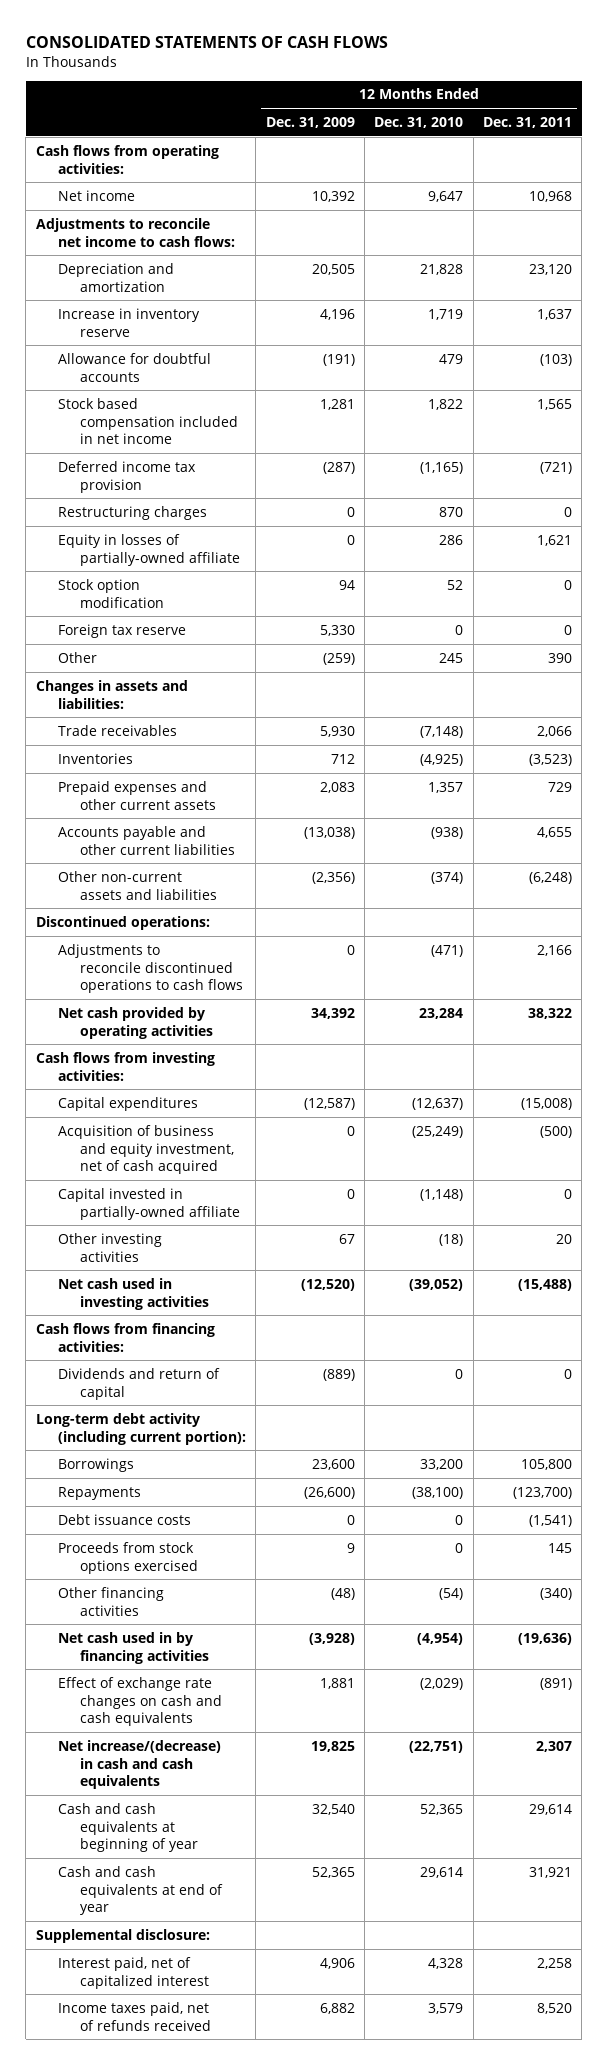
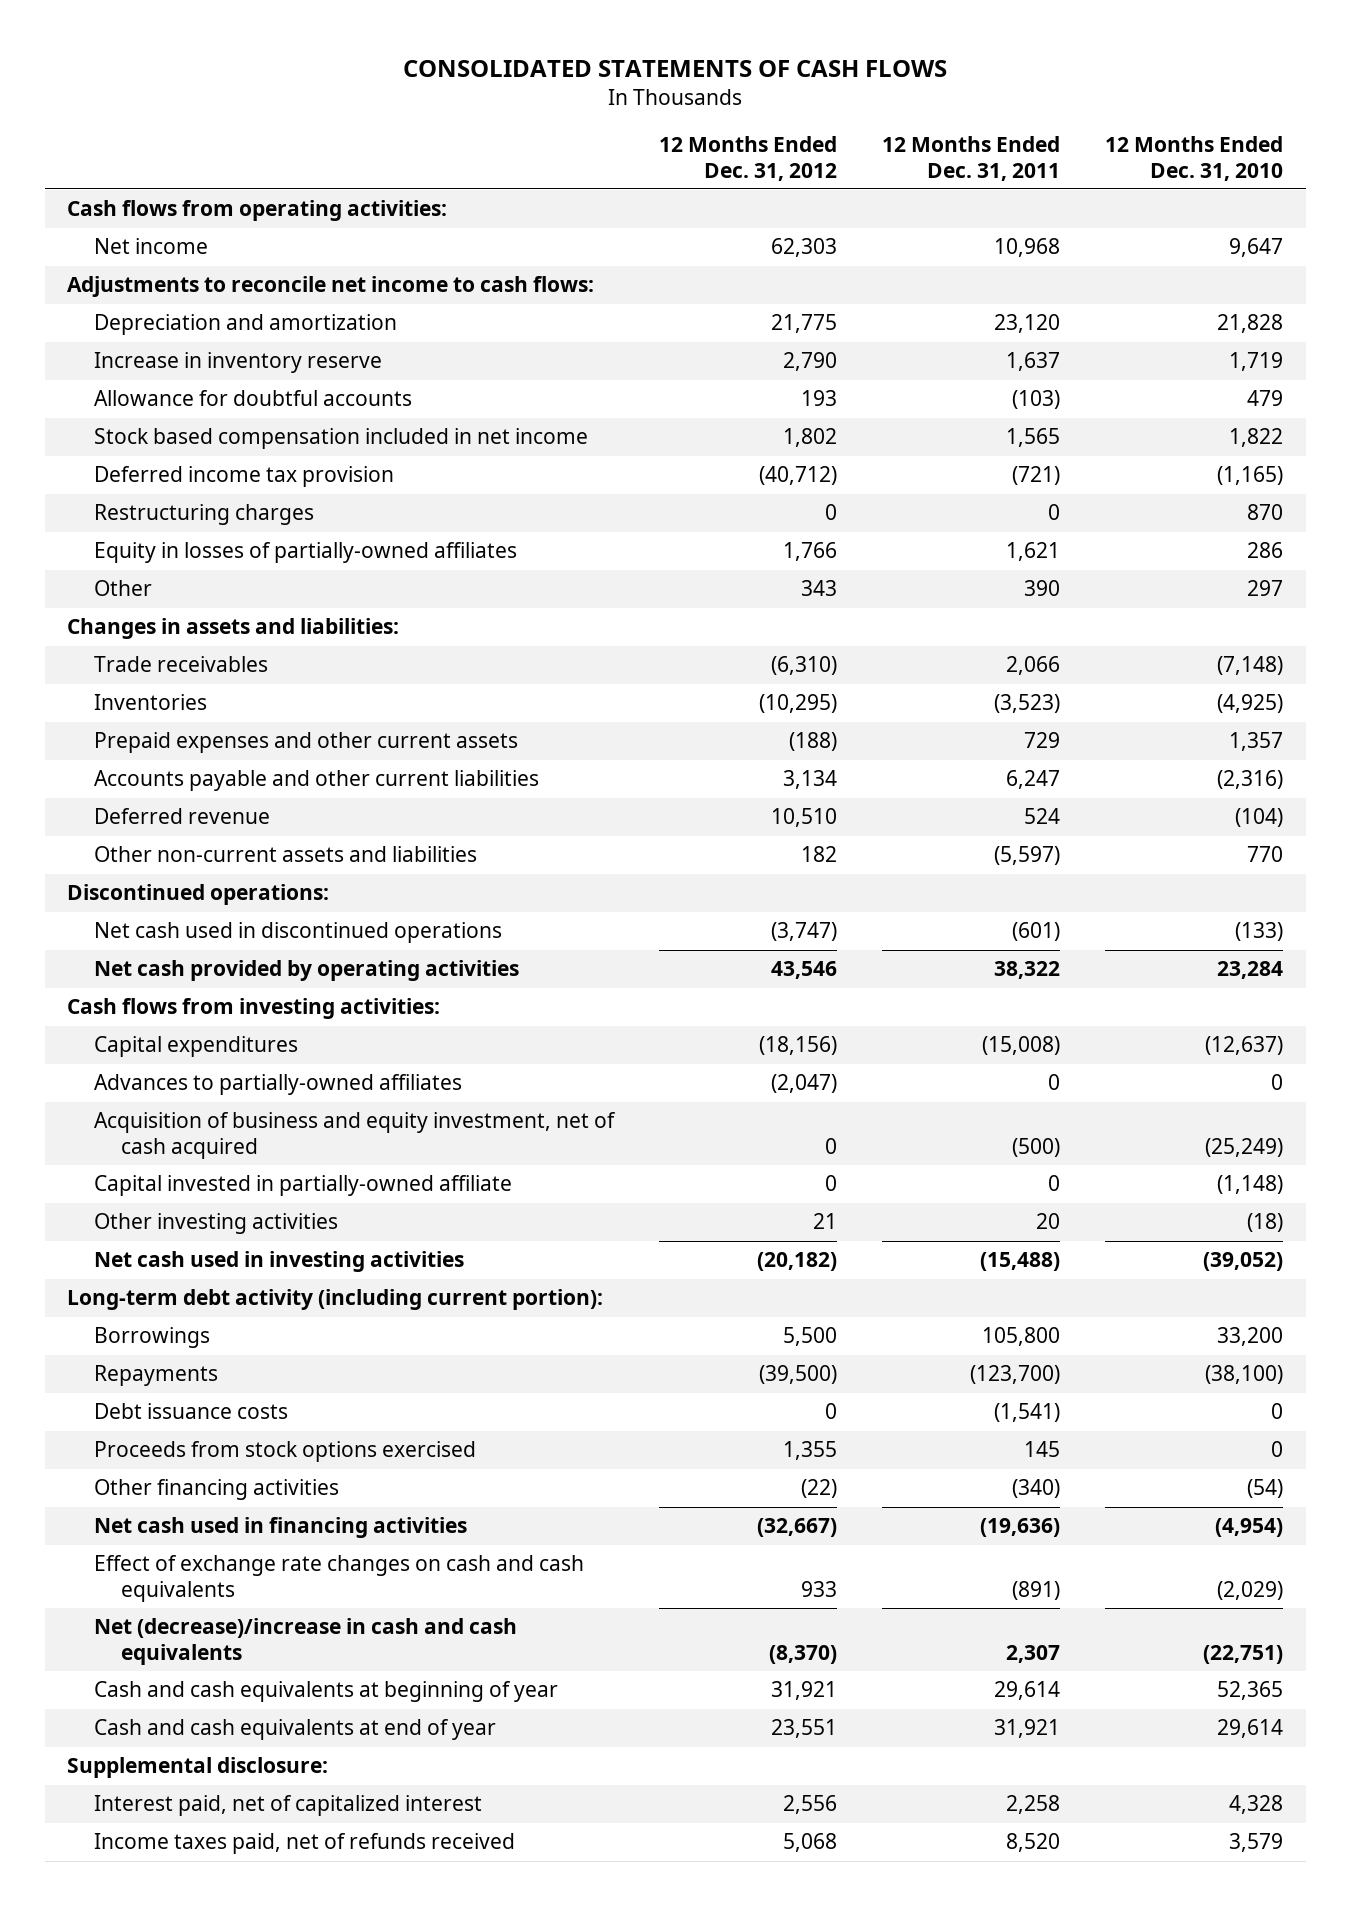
[265,116,355,128] Dec. 31, 2009 -> none
none -> [659,135,838,181] 12 Months Ended Dec. 31, 2012
[58,578,165,608] Stock option modification -> none
[58,623,187,638] Foreign tax reserve -> none
[58,533,241,566] Equity in losses of partially-owned affiliate -> [94,542,518,564] Equity in losses of partially-owned affiliates
[439,652,464,663] 245 -> [1247,580,1284,597] 297
[431,826,464,839] (938) -> [1217,770,1284,790] (2,316)
[537,826,573,838] 4,655 -> [1006,770,1061,790] 6,247
none -> [94,808,271,825] Deferred revenue
[431,871,464,884] (374) -> [1247,846,1284,863] 770
[529,871,573,884] (6,248) -> [994,846,1061,866] (5,597)
[58,943,244,994] Adjustments to reconcile discontinued operations to cash flows -> [94,922,503,944] Net cash used in discontinued operations
[431,944,464,957] (471) -> [1235,922,1284,942] (133)
[537,944,573,956] 2,166 -> [1012,922,1061,942] (601)
none -> [94,1074,463,1096] Advances to partially-owned affiliates
[35,1322,215,1352] Cash flows from financing activities: -> none
[58,1367,221,1400] Dividends and return of capital -> none
[58,1631,210,1664] Net cash used in by financing activities -> [94,1517,468,1539] Net cash used in financing activities
[58,1739,222,1790] Net increase/(decrease) in cash and cash equivalents -> [94,1618,518,1665] Net (decrease)/increase in cash and cash equivalents

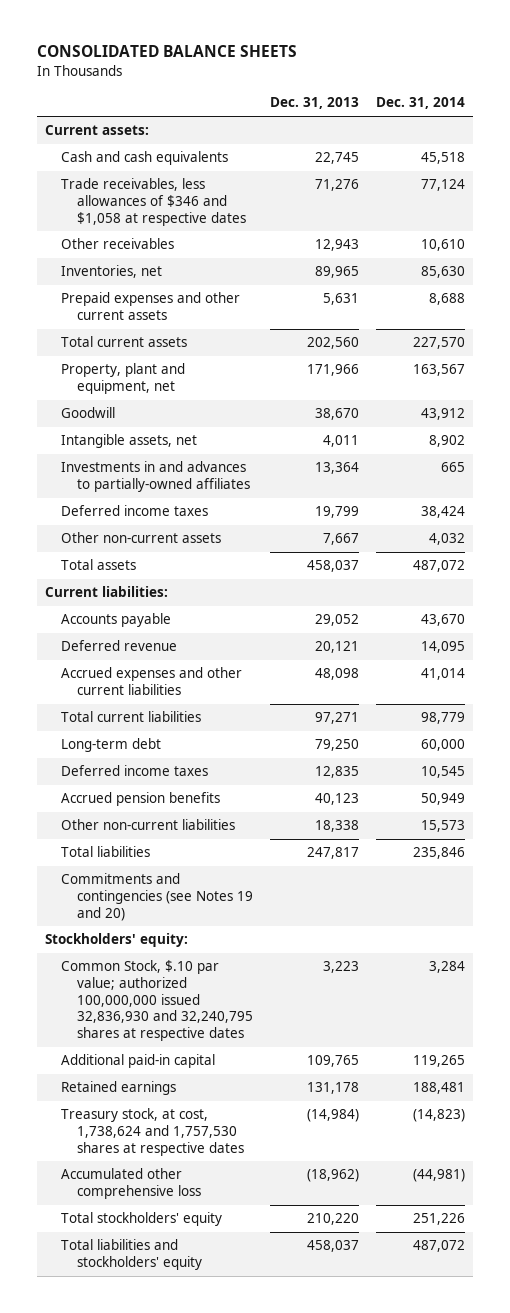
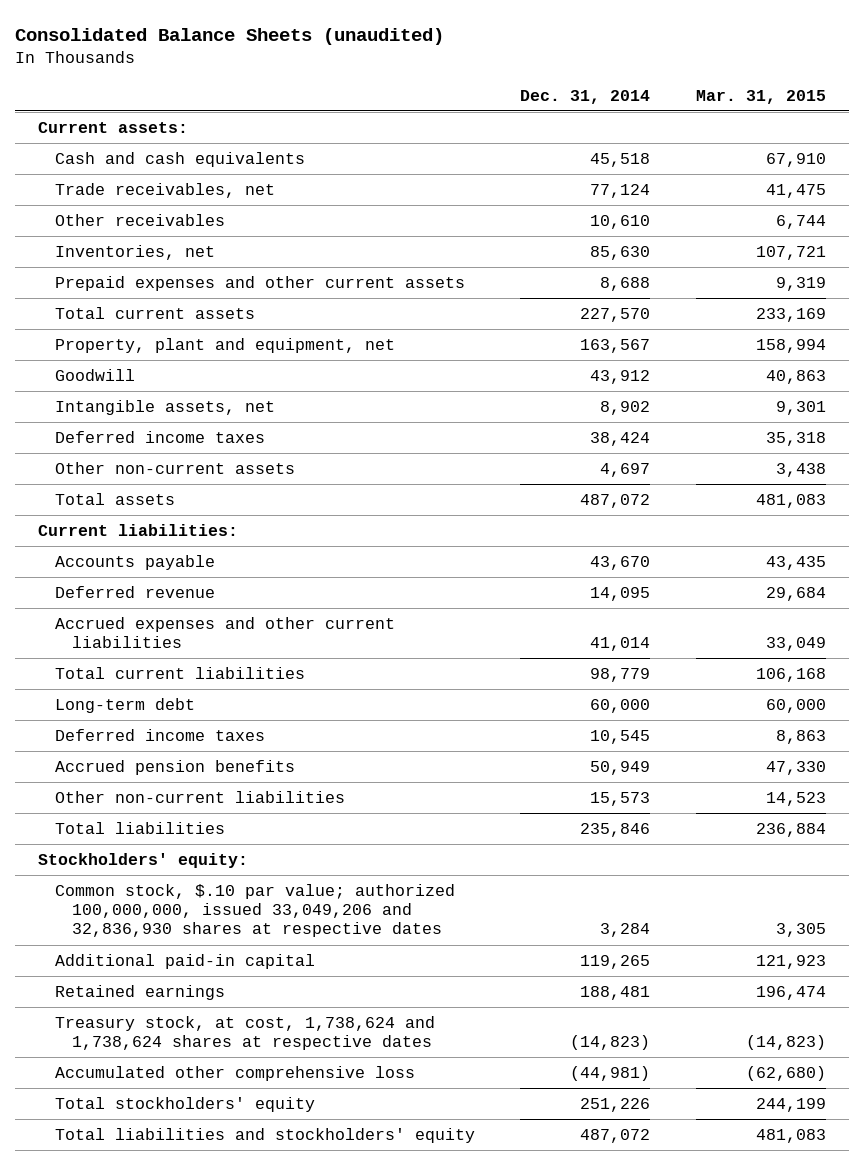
[36,45,297,58] CONSOLIDATED BALANCE SHEETS -> [14,27,444,45] Consolidated Balance Sheets (unaudited)
[269,97,359,110] Dec. 31, 2013 -> none
none -> [696,89,827,104] Mar. 31, 2015
[61,178,247,226] Trade receivables, less allowances of $346 and $1,058 at respective dates -> [54,183,275,199] Trade receivables, net
[61,461,251,492] Investments in and advances to partially-owned affiliates -> none
[428,533,465,546] 4,032 -> [600,463,651,478] 4,697
[61,873,254,921] Commitments and contingencies (see Notes 19 and 20) -> none
[61,960,254,1041] Common Stock, $.10 par value; authorized 100,000,000 issued 32,836,930 and 32,240,795 shares at respective dates -> [54,884,455,938] Common stock, $.10 par value; authorized 100,000,000, issued 33,049,206 and 32,836,930 shares at respective dates
[61,1108,245,1156] Treasury stock, at cost, 1,738,624 and 1,757,530 shares at respective dates -> [54,1016,435,1051] Treasury stock, at cost, 1,738,624 and 1,738,624 shares at respective dates

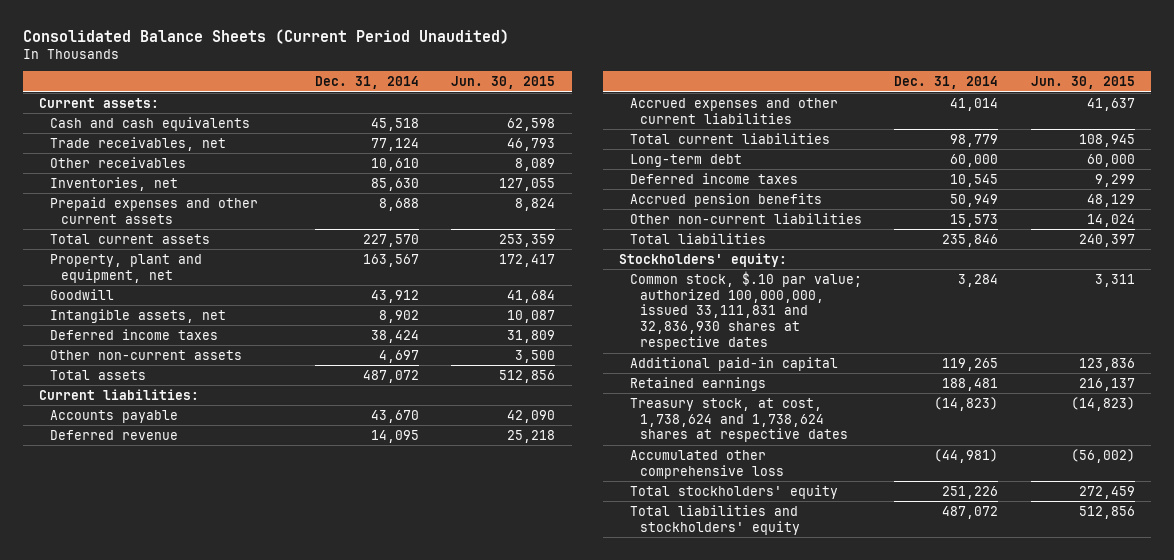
[14,27,444,45] Consolidated Balance Sheets (unaudited) -> [22,29,509,45] Consolidated Balance Sheets (Current Period Unaudited)
[696,89,827,104] Mar. 31, 2015 -> none
none -> [451,76,556,90] Jun. 30, 2015
[54,884,455,938] Common stock, $.10 par value; authorized 100,000,000, issued 33,049,206 and 32,836,930 shares at respective dates -> [629,270,862,350] Common stock, $.10 par value; authorized 100,000,000, issued 33,111,831 and 32,836,930 shares at respective dates

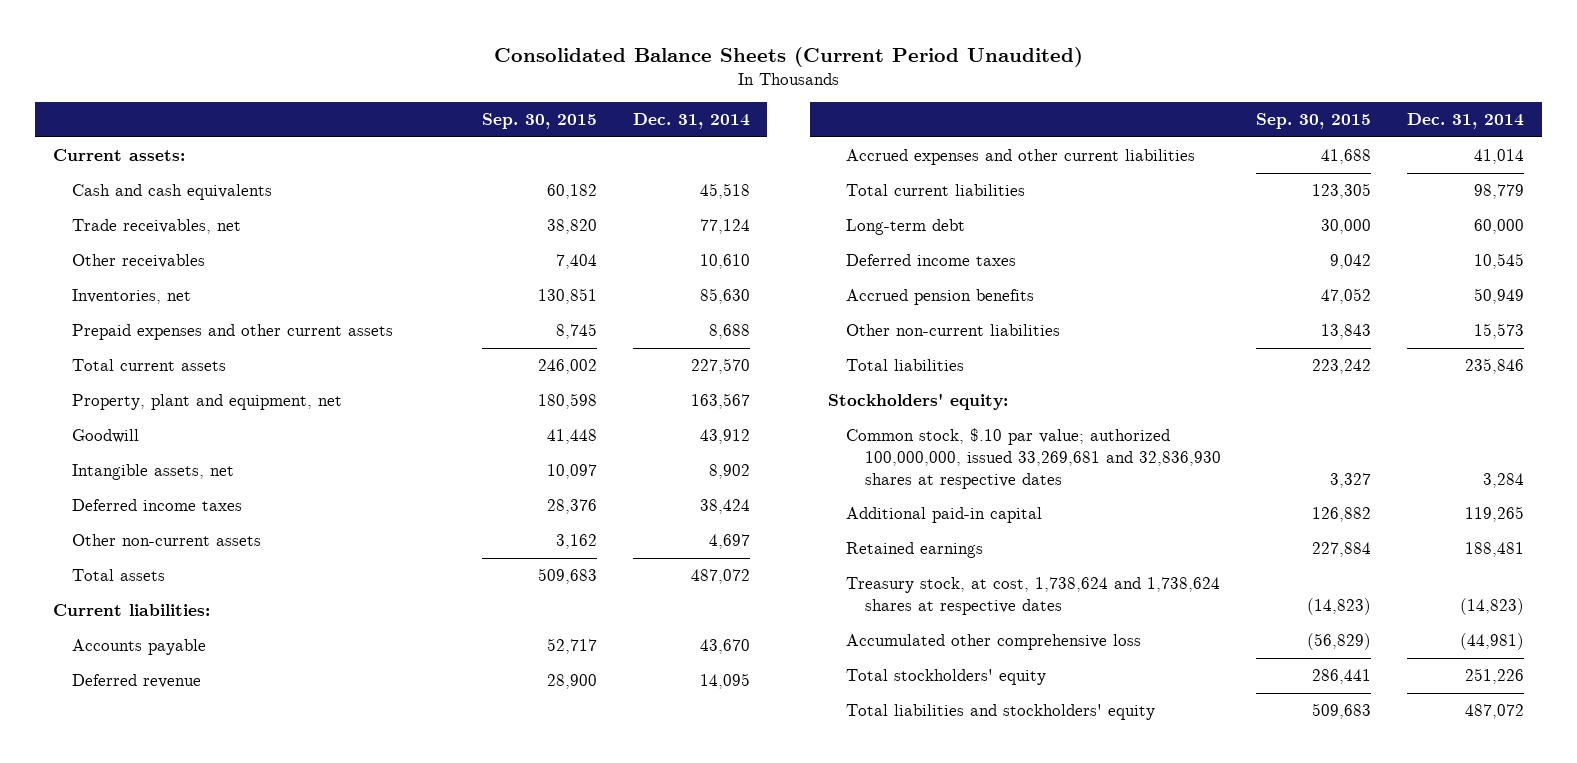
[451,76,556,90] Jun. 30, 2015 -> none
none -> [482,113,598,130] Sep. 30, 2015
[629,270,862,350] Common stock, $.10 par value; authorized 100,000,000, issued 33,111,831 and 32,836,930 shares at respective dates -> [846,428,1221,489] Common stock, $.10 par value; authorized 100,000,000, issued 33,269,681 and 32,836,930 shares at respective dates

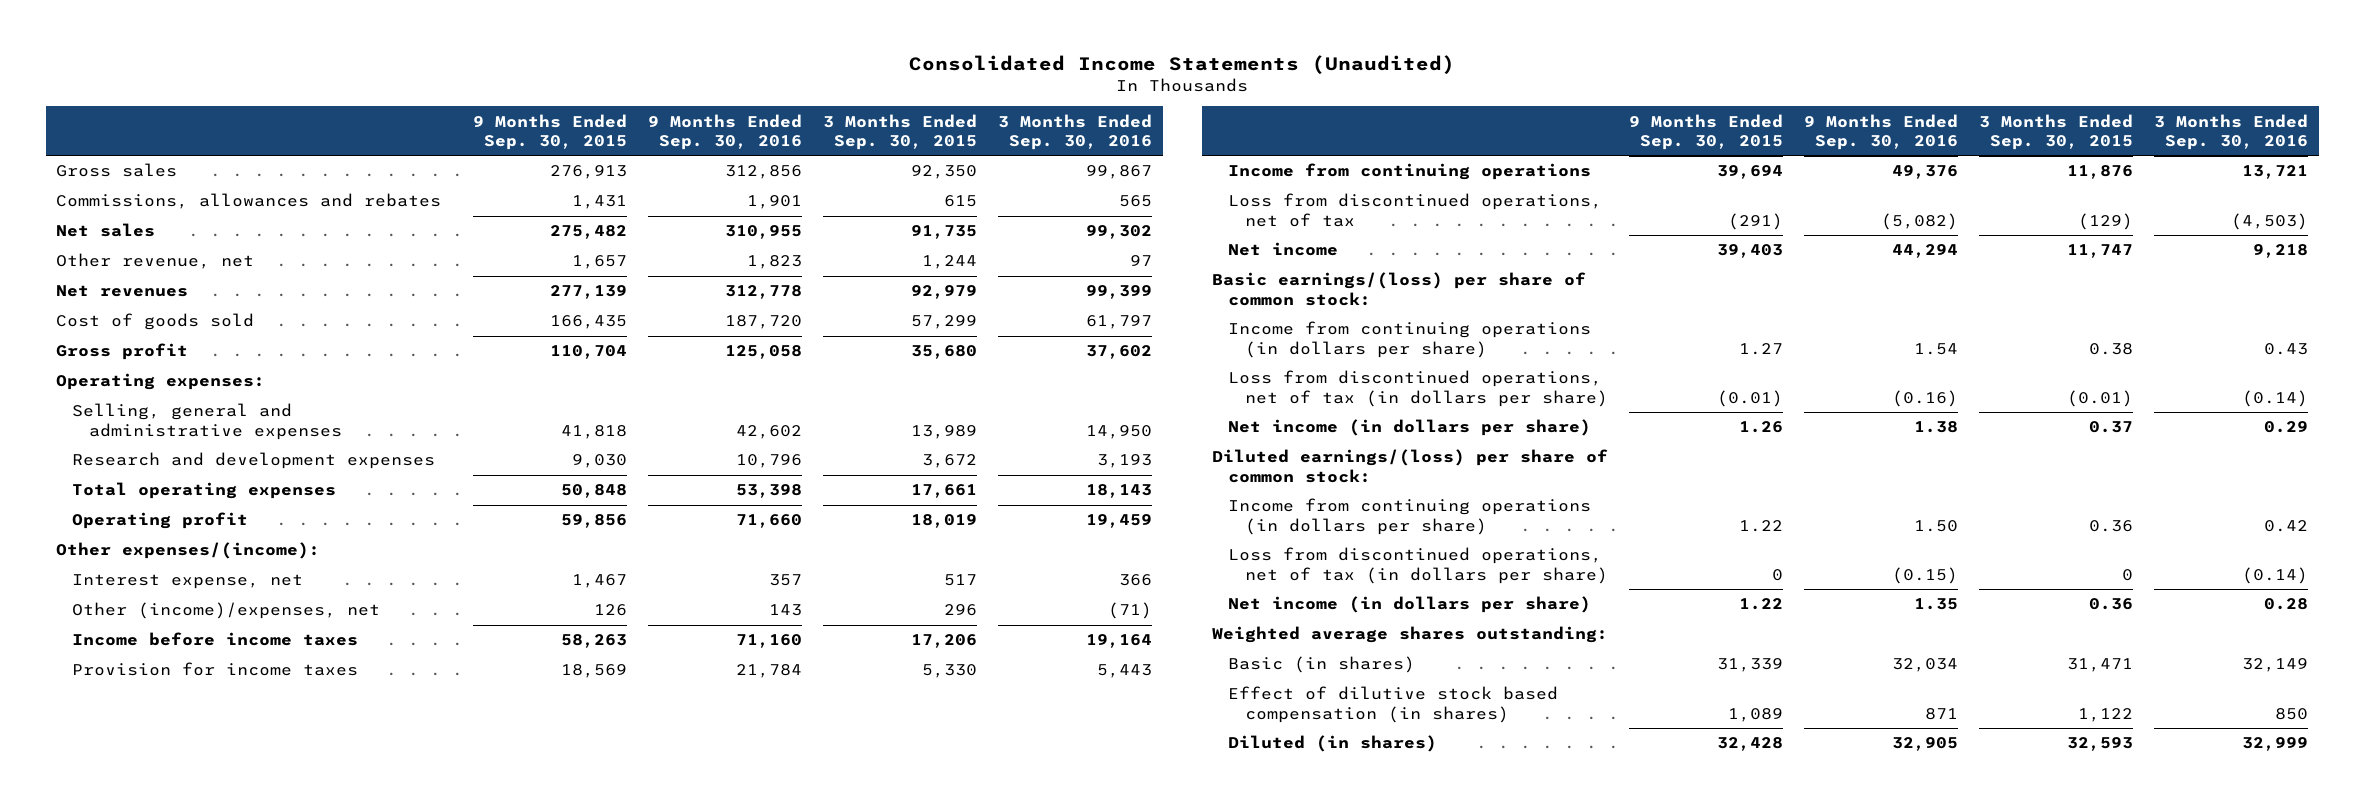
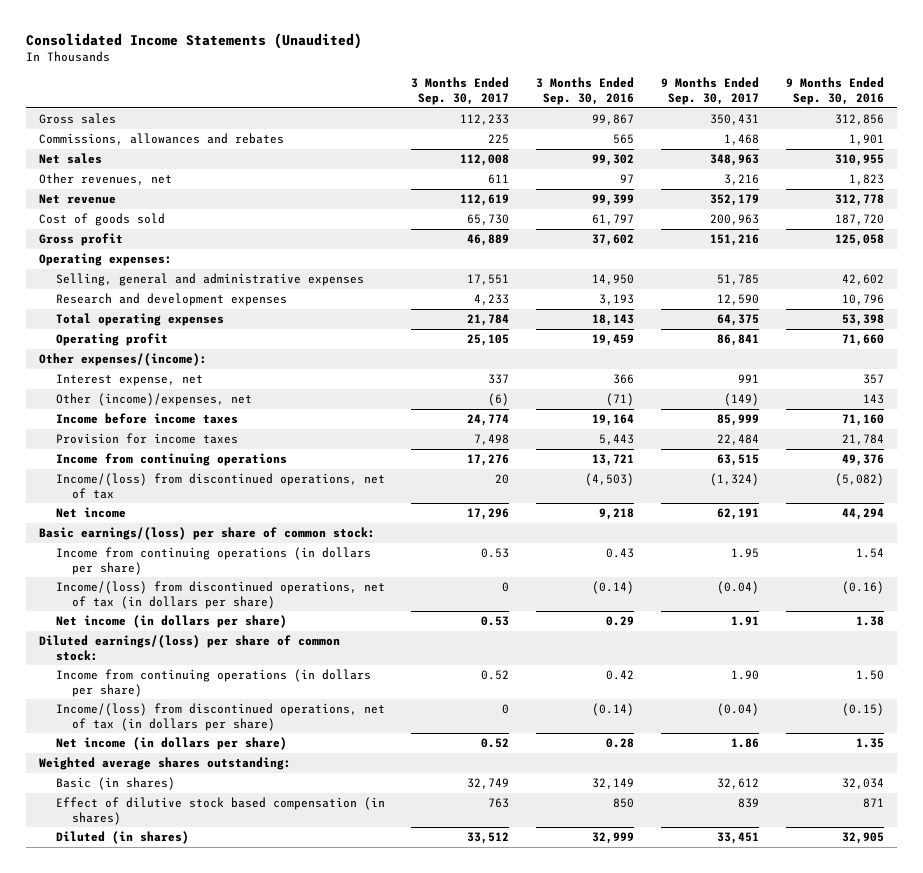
[473,113,628,150] 9 Months Ended Sep. 30, 2015 -> none
[823,113,978,150] 3 Months Ended Sep. 30, 2015 -> none
none -> [411,77,510,105] 3 Months Ended Sep. 30, 2017
none -> [660,77,759,105] 9 Months Ended Sep. 30, 2017
[56,253,255,270] Other revenue, net -> [39,173,173,186] Other revenues, net
[56,285,189,298] Net revenues -> [39,194,117,205] Net revenue
[1228,193,1603,227] Loss from discontinued operations, net of tax -> [55,473,385,499] Income/(loss) from discontinued operations, net of tax
[1228,370,1608,407] Loss from discontinued operations, net of tax (in dollars per share) -> [55,581,385,609] Income/(loss) from discontinued operations, net of tax (in dollars per share)
[1228,547,1608,584] Loss from discontinued operations, net of tax (in dollars per share) -> [55,703,385,731] Income/(loss) from discontinued operations, net of tax (in dollars per share)

